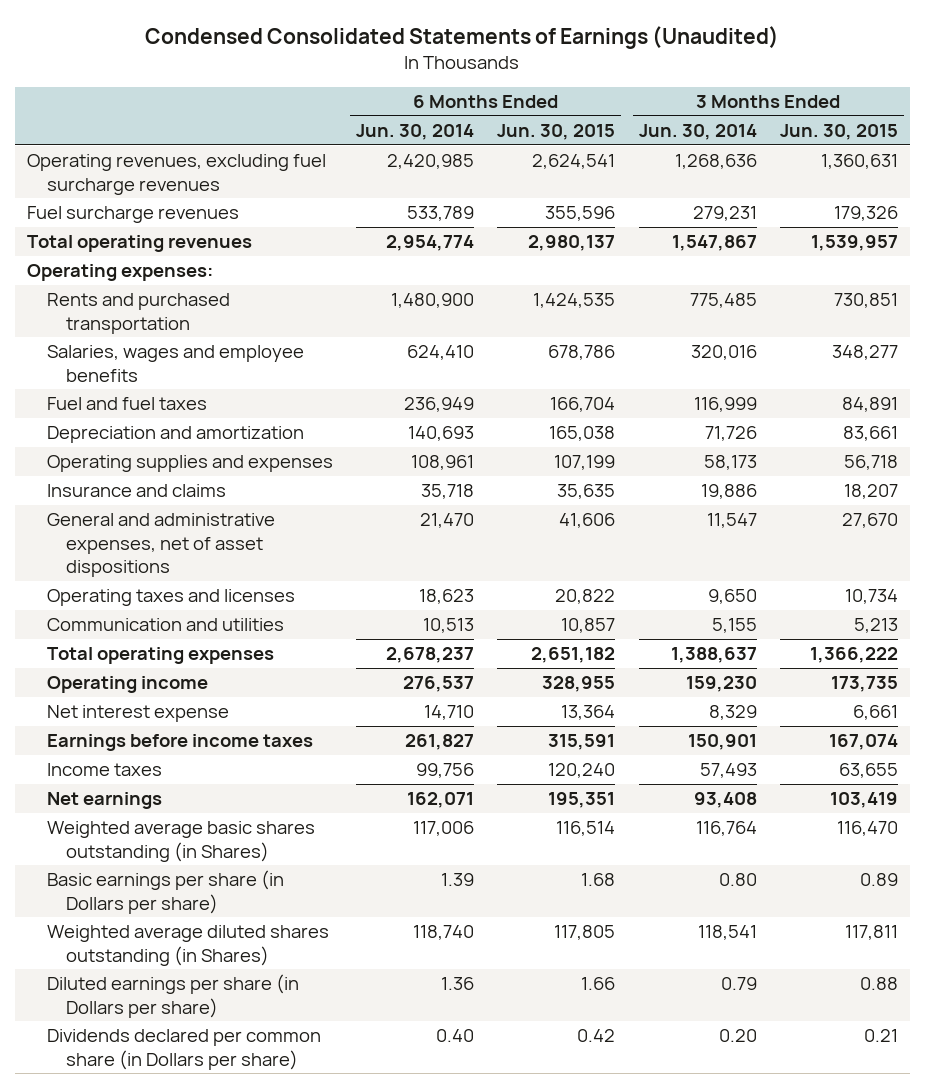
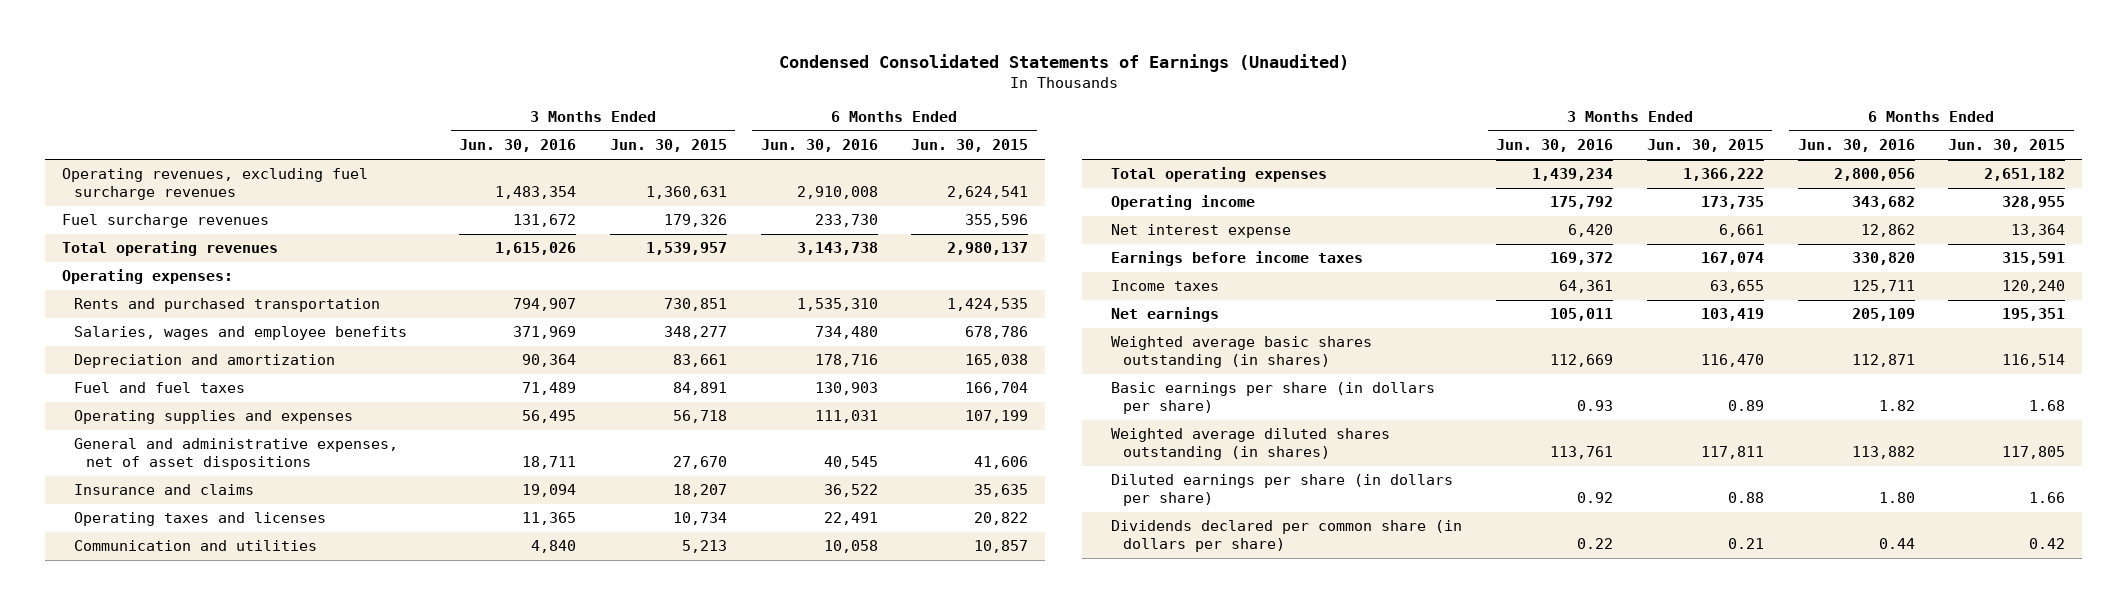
[355,124,474,141] Jun. 30, 2014 -> none
[638,124,757,141] Jun. 30, 2014 -> none
none -> [458,139,576,153] Jun. 30, 2016
none -> [760,139,878,153] Jun. 30, 2016
[46,397,207,411] Fuel and fuel taxes -> [74,382,246,394] Fuel and fuel taxes
[46,484,226,498] Insurance and claims -> [74,484,255,496] Insurance and claims
[46,821,315,862] Weighted average basic shares outstanding (in Shares) -> [1111,336,1373,368] Weighted average basic shares outstanding (in shares)
[46,870,284,914] Basic earnings per share (in Dollars per share) -> [1111,382,1436,414] Basic earnings per share (in dollars per share)
[46,925,329,966] Weighted average diluted shares outstanding (in Shares) -> [1111,428,1391,460] Weighted average diluted shares outstanding (in shares)
[46,974,299,1018] Diluted earnings per share (in Dollars per share) -> [1111,474,1454,506] Diluted earnings per share (in dollars per share)
[46,1029,321,1070] Dividends declared per common share (in Dollars per share) -> [1111,520,1463,552] Dividends declared per common share (in dollars per share)

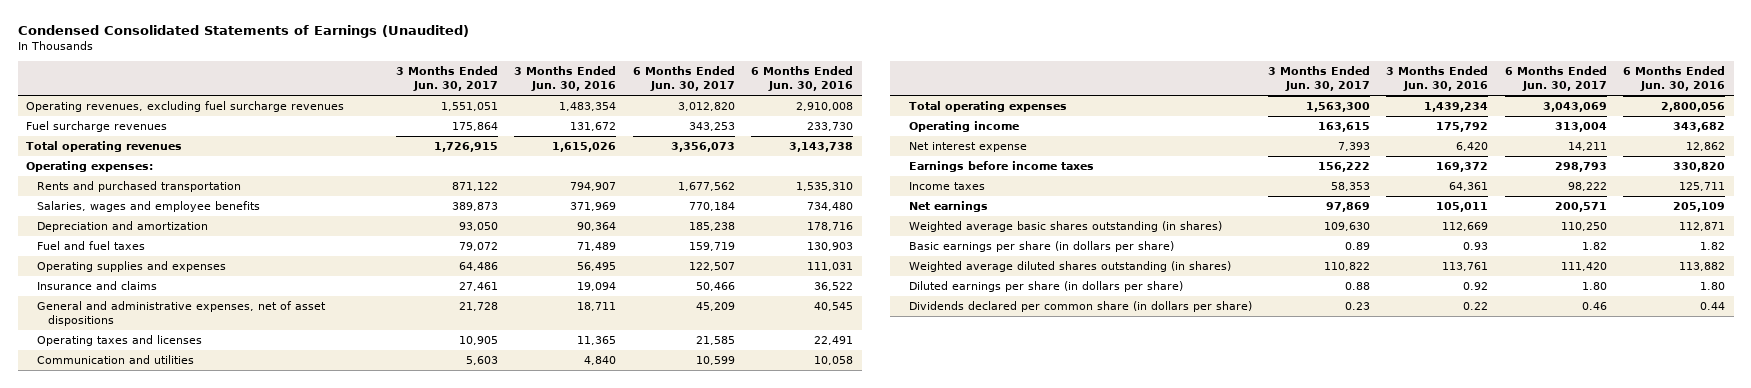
[609,139,727,153] Jun. 30, 2015 -> none
[911,139,1029,153] Jun. 30, 2015 -> none
none -> [396,66,499,92] 3 Months Ended Jun. 30, 2017
none -> [632,66,735,92] 6 Months Ended Jun. 30, 2017
[74,438,399,470] General and administrative expenses, net of asset dispositions -> [36,301,326,327] General and administrative expenses, net of asset dispositions

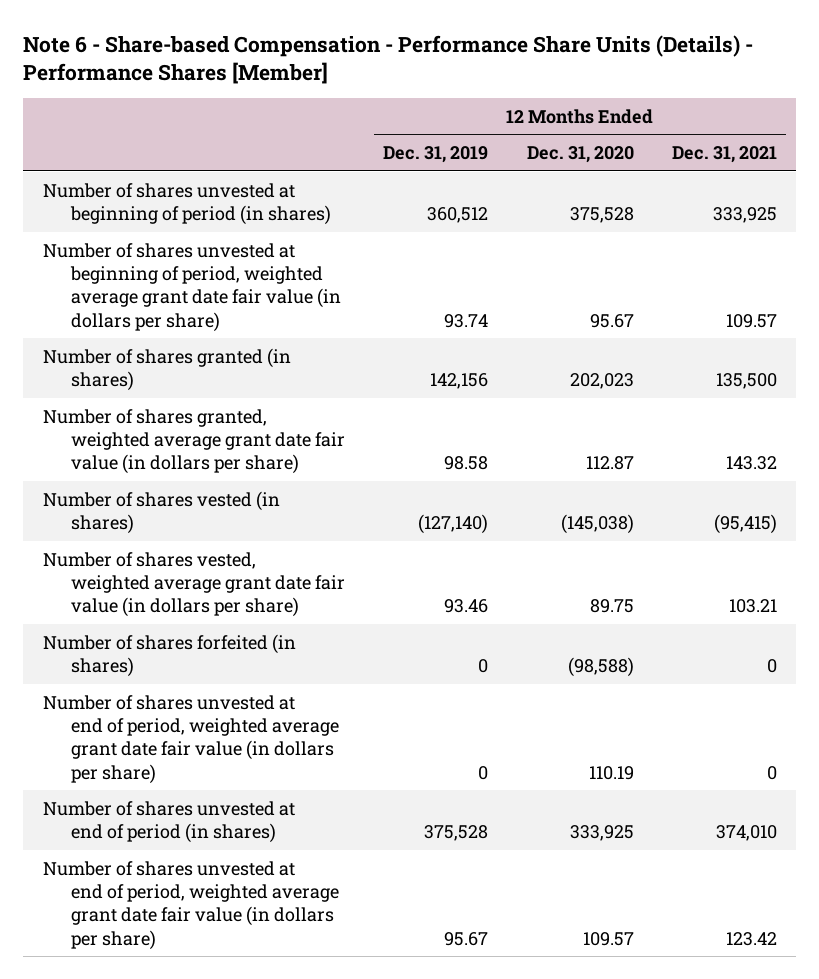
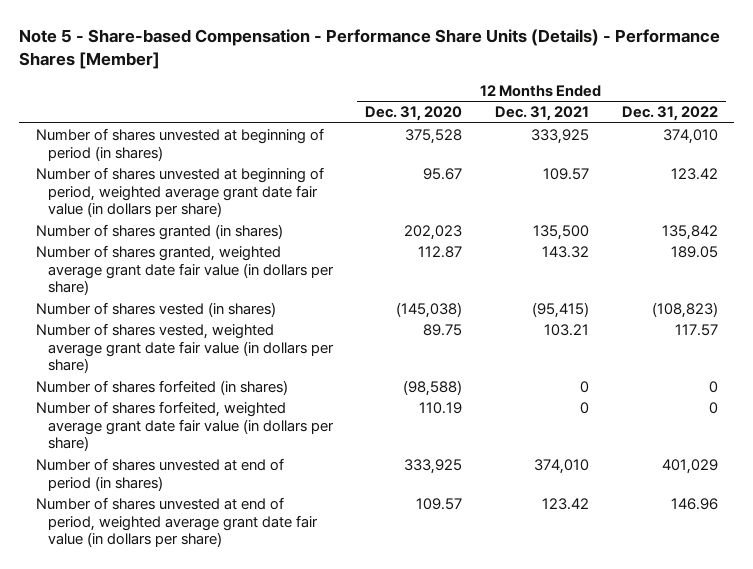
[23,34,754,84] Note 6 - Share-based Compensation - Performance Share Units (Details) - Performance Shares [Member] -> [19,29,721,70] Note 5 - Share-based Compensation - Performance Share Units (Details) - Performance Shares [Member]
[383,146,489,164] Dec. 31, 2019 -> none
none -> [621,106,718,122] Dec. 31, 2022
[42,694,340,784] Number of shares unvested at end of period, weighted average grant date fair value (in dollars per share) -> [35,400,334,452] Number of shares forfeited, weighted average grant date fair value (in dollars per share)

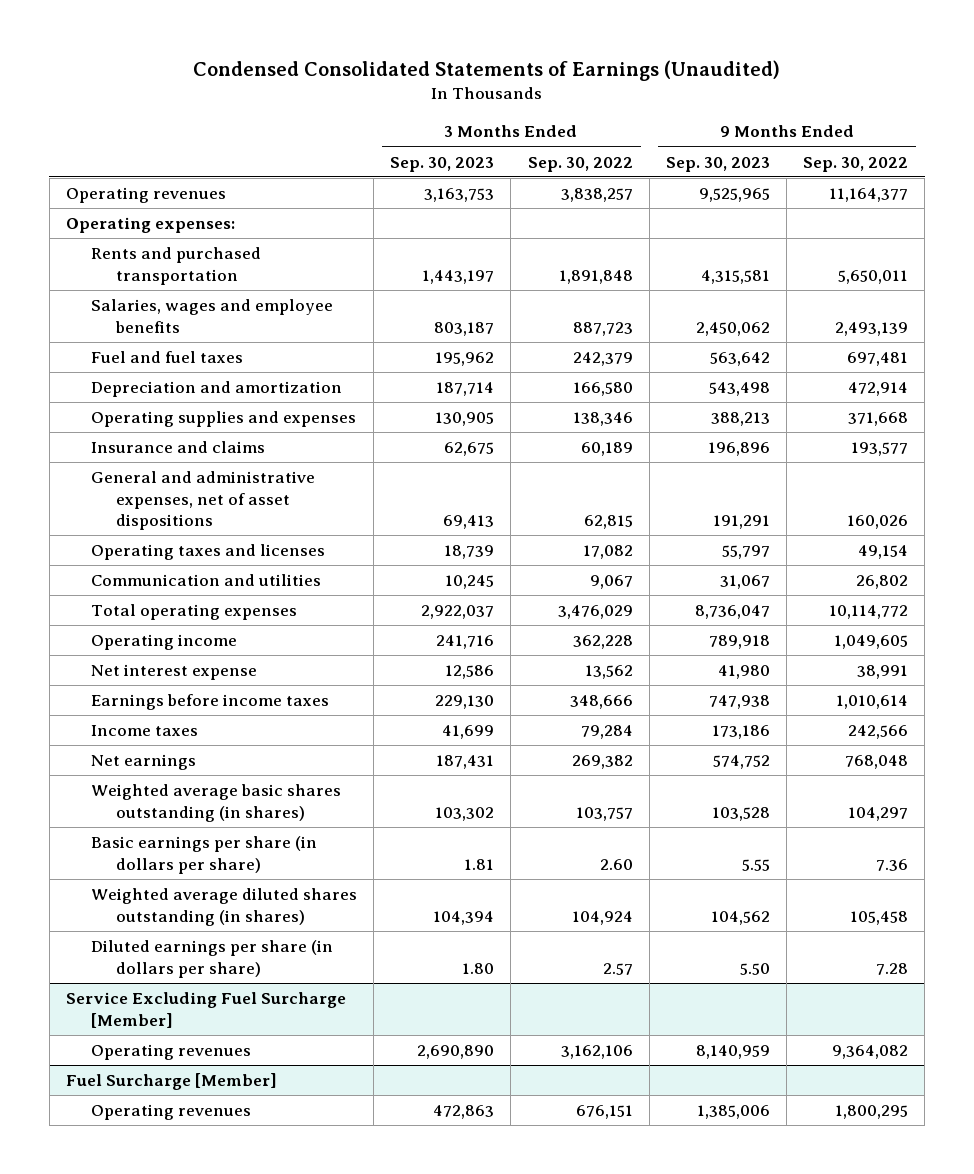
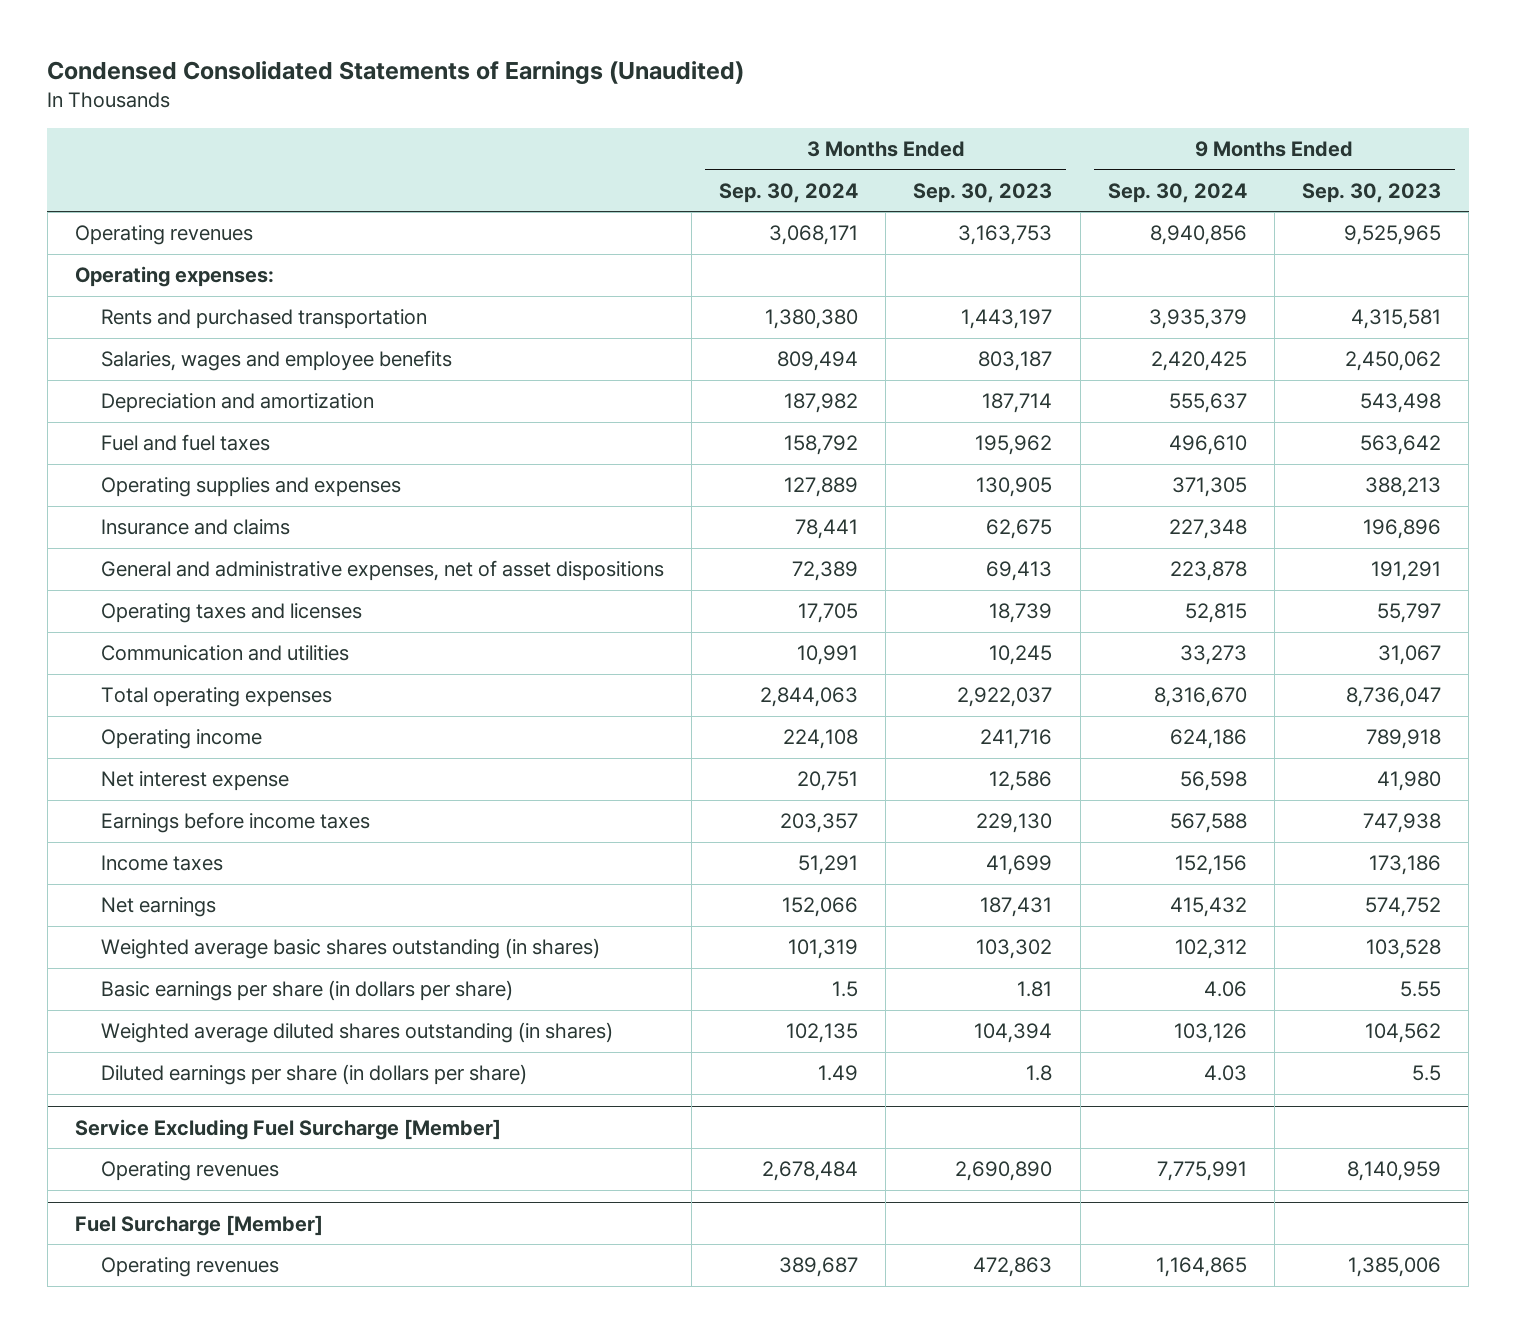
[527,156,633,172] Sep. 30, 2022 -> none
[803,156,909,172] Sep. 30, 2022 -> none
none -> [719,182,859,203] Sep. 30, 2024
none -> [1107,182,1247,203] Sep. 30, 2024
[91,351,244,364] Fuel and fuel taxes -> [101,434,271,452] Fuel and fuel taxes
[462,962,495,974] 1.80 -> [1026,1065,1053,1082] 1.8
[739,962,770,975] 5.50 -> [1411,1065,1441,1082] 5.5

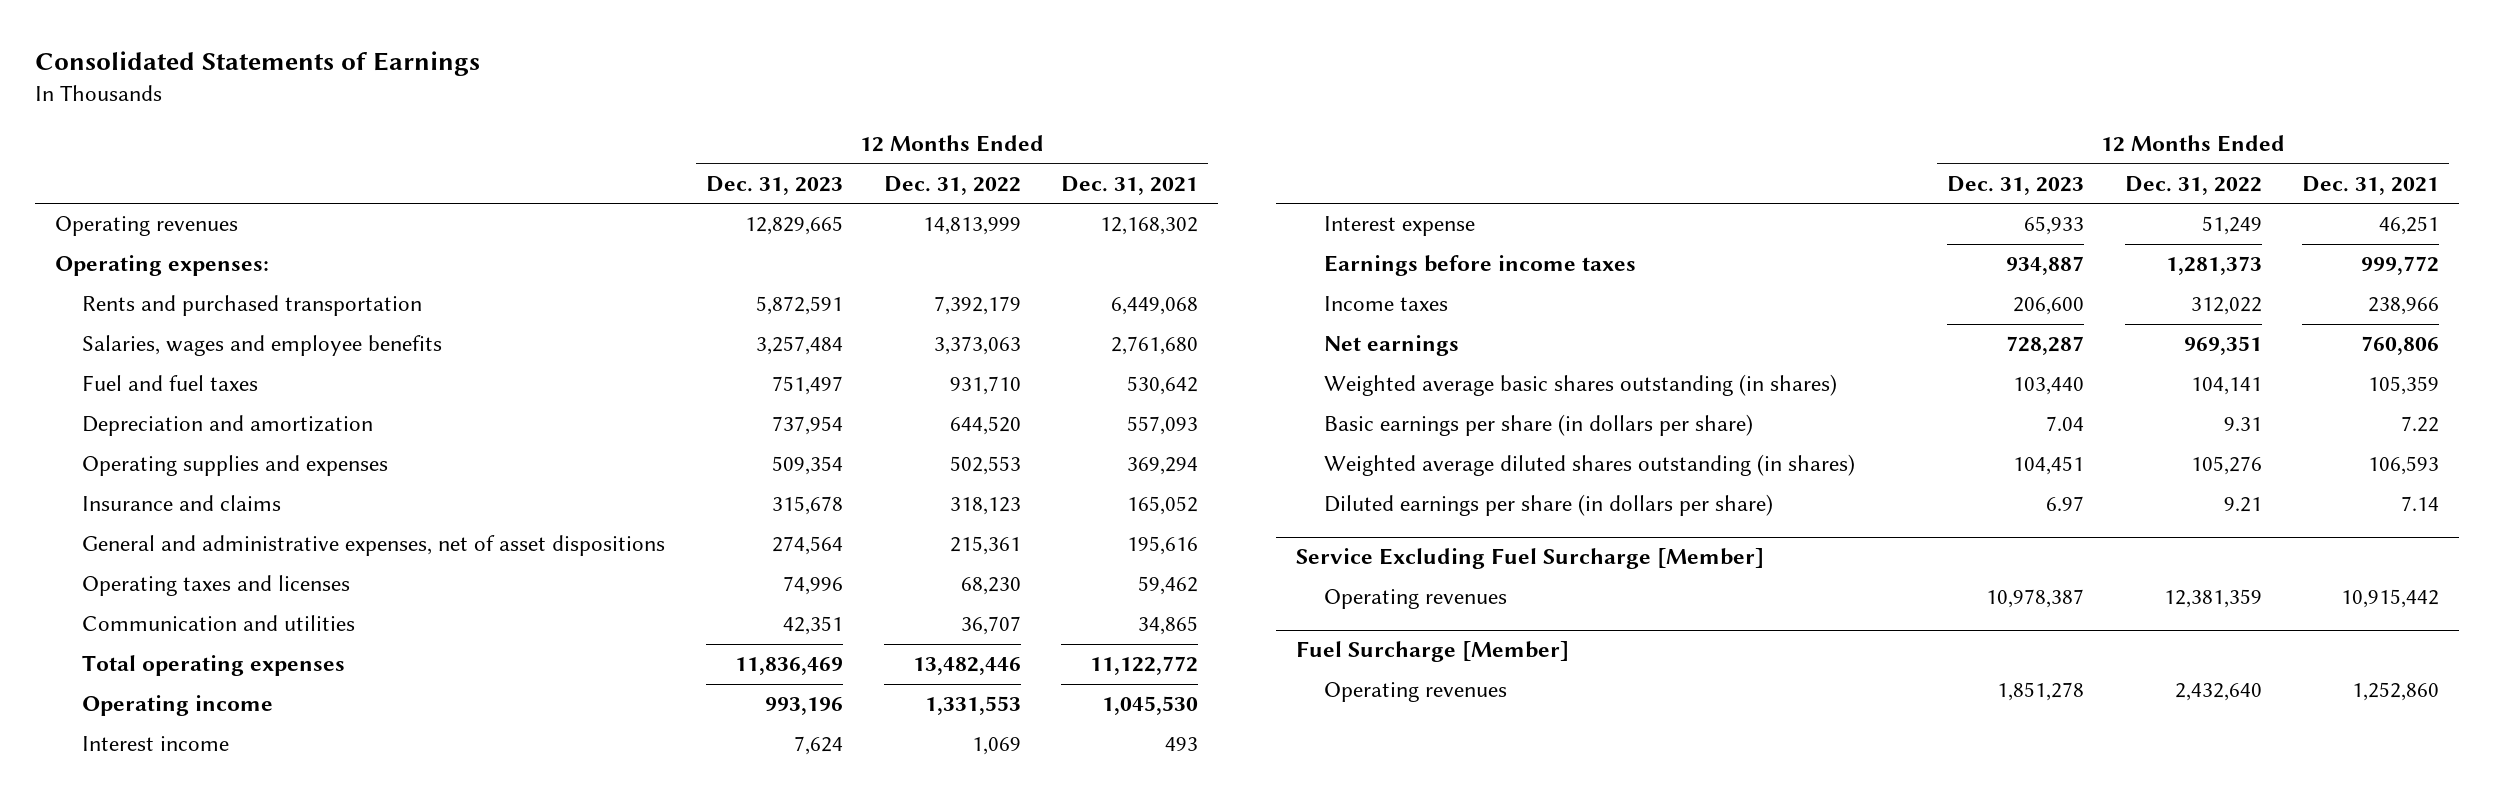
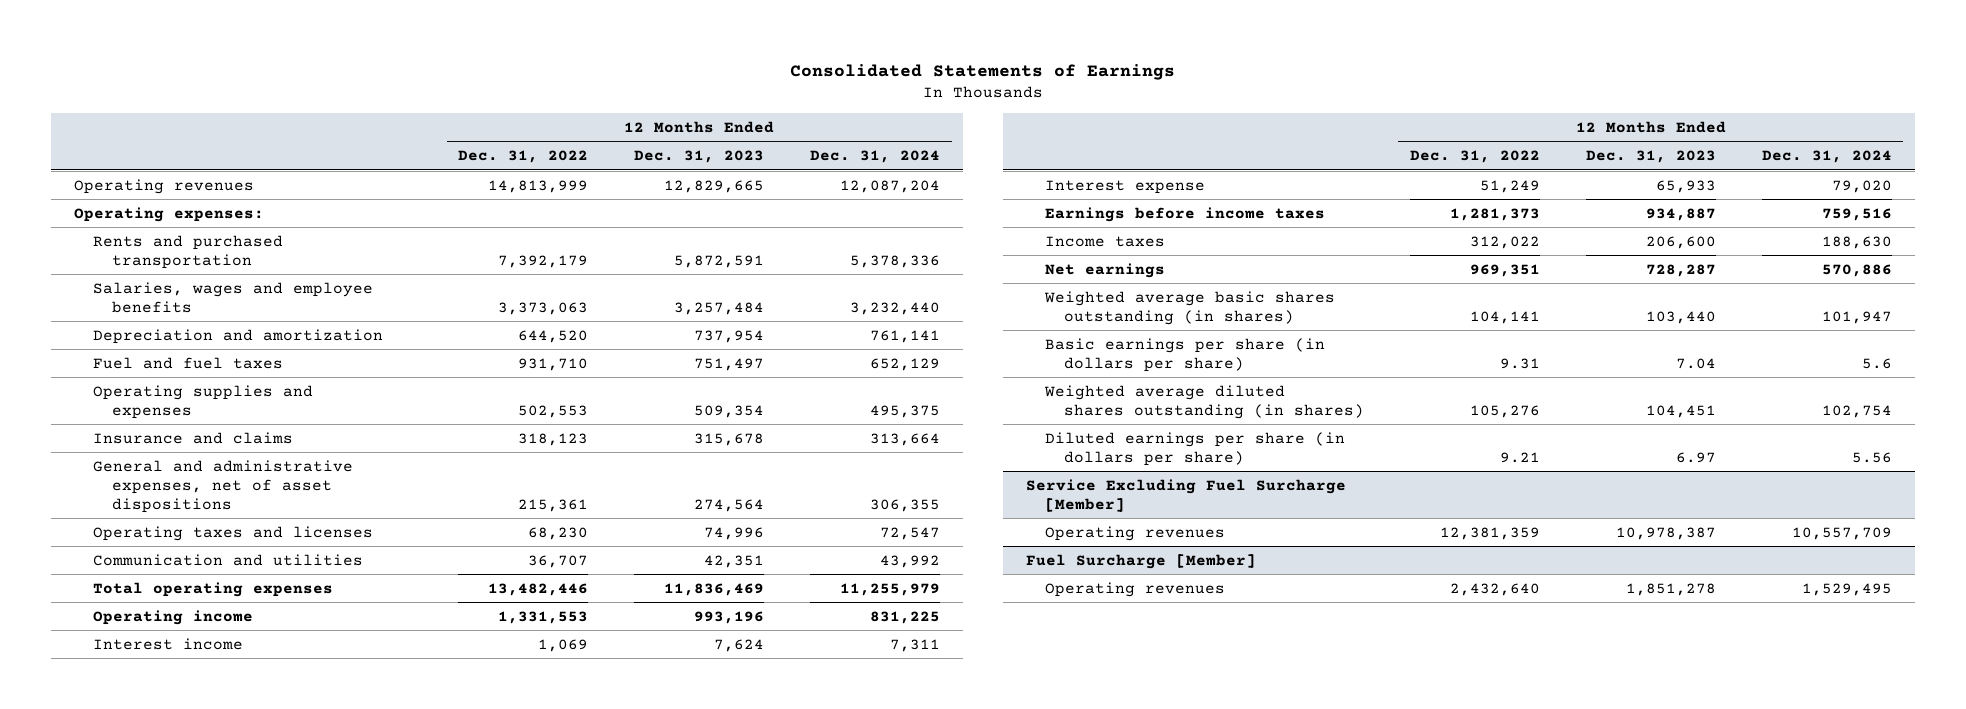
[1061,175,1199,195] Dec. 31, 2021 -> none
none -> [810,150,941,164] Dec. 31, 2024
[82,375,259,392] Fuel and fuel taxes -> [93,356,284,369] Fuel and fuel taxes

